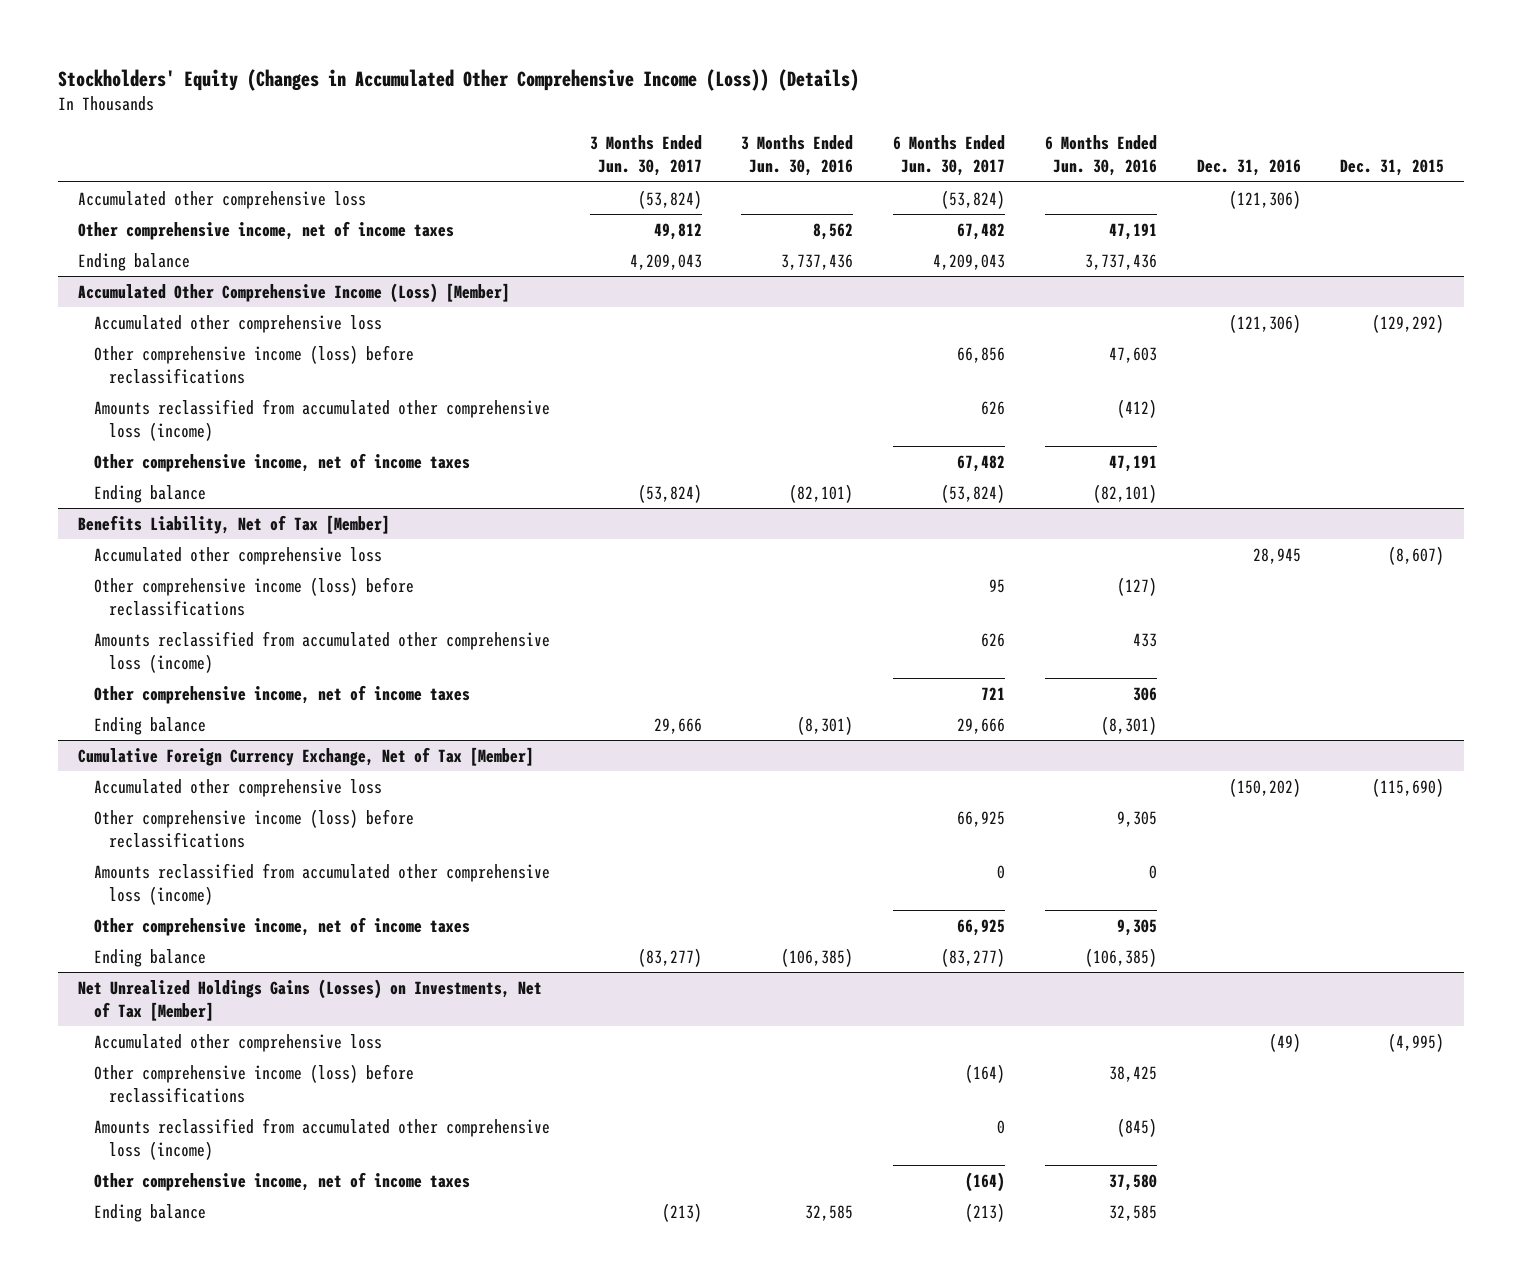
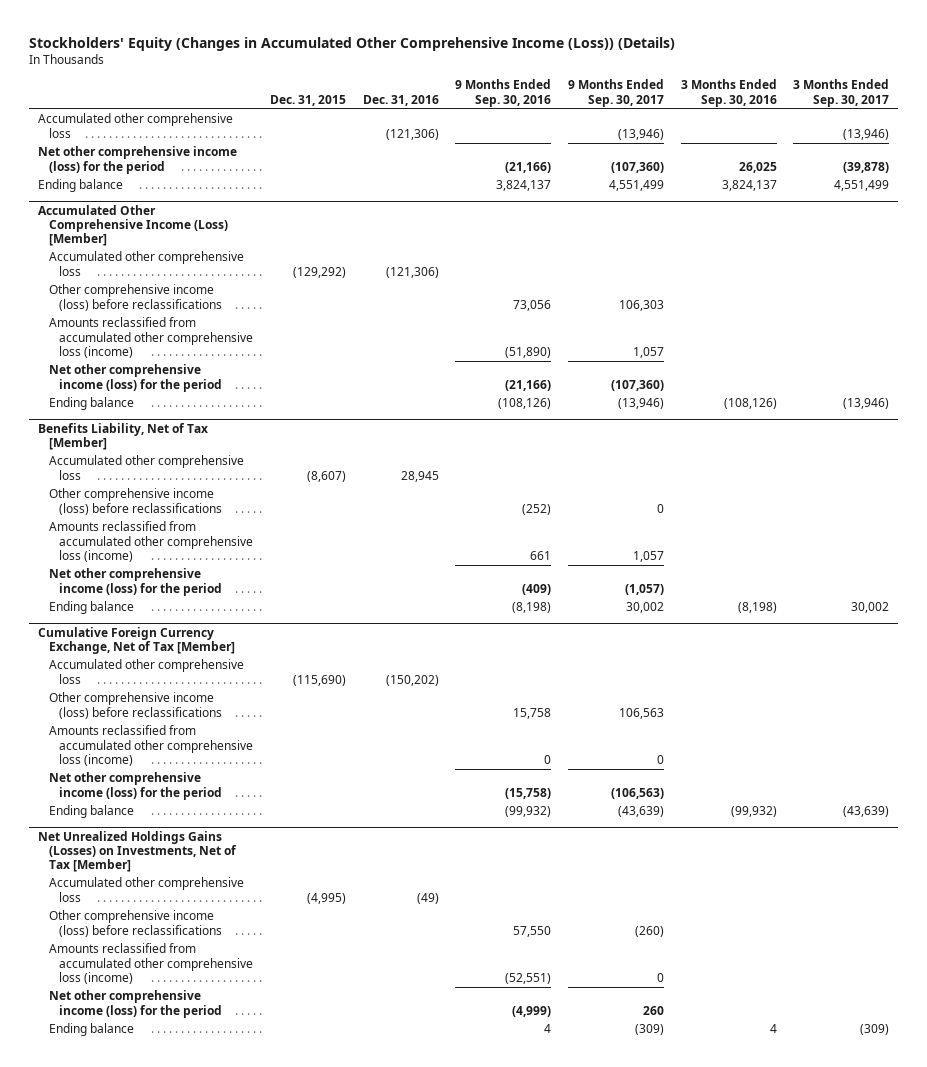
[589,135,702,177] 3 Months Ended Jun. 30, 2017 -> none
[741,135,854,177] 3 Months Ended Jun. 30, 2016 -> none
[893,135,1006,177] 6 Months Ended Jun. 30, 2017 -> none
[1044,135,1157,177] 6 Months Ended Jun. 30, 2016 -> none
none -> [455,79,552,107] 9 Months Ended Sep. 30, 2016
none -> [568,79,665,107] 9 Months Ended Sep. 30, 2017
none -> [680,79,777,107] 3 Months Ended Sep. 30, 2016
none -> [793,79,890,107] 3 Months Ended Sep. 30, 2017
[78,220,455,240] Other comprehensive income, net of income taxes -> [37,146,237,174] Net other comprehensive income (loss) for the period
[93,452,470,472] Other comprehensive income, net of income taxes -> [48,364,223,392] Net other comprehensive income (loss) for the period
[93,684,470,704] Other comprehensive income, net of income taxes -> [48,568,223,596] Net other comprehensive income (loss) for the period
[93,916,470,936] Other comprehensive income, net of income taxes -> [48,772,223,800] Net other comprehensive income (loss) for the period
[93,1171,470,1191] Other comprehensive income, net of income taxes -> [48,990,223,1018] Net other comprehensive income (loss) for the period

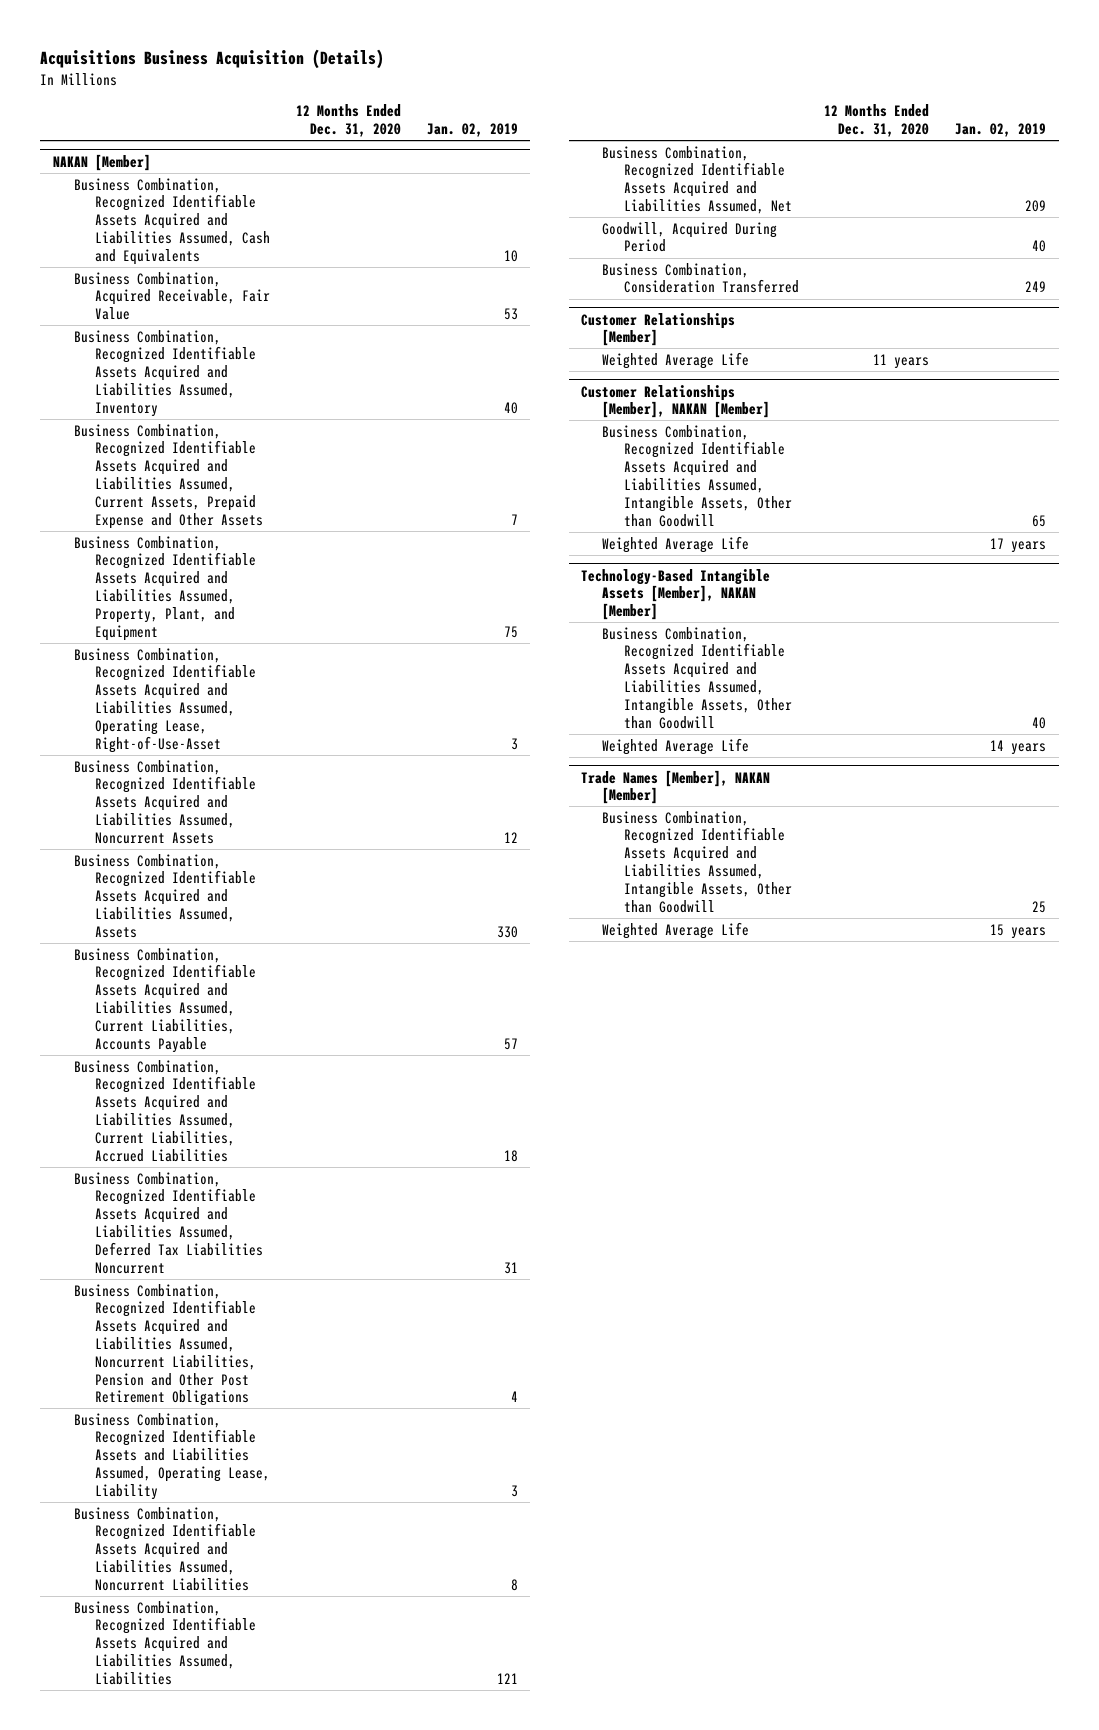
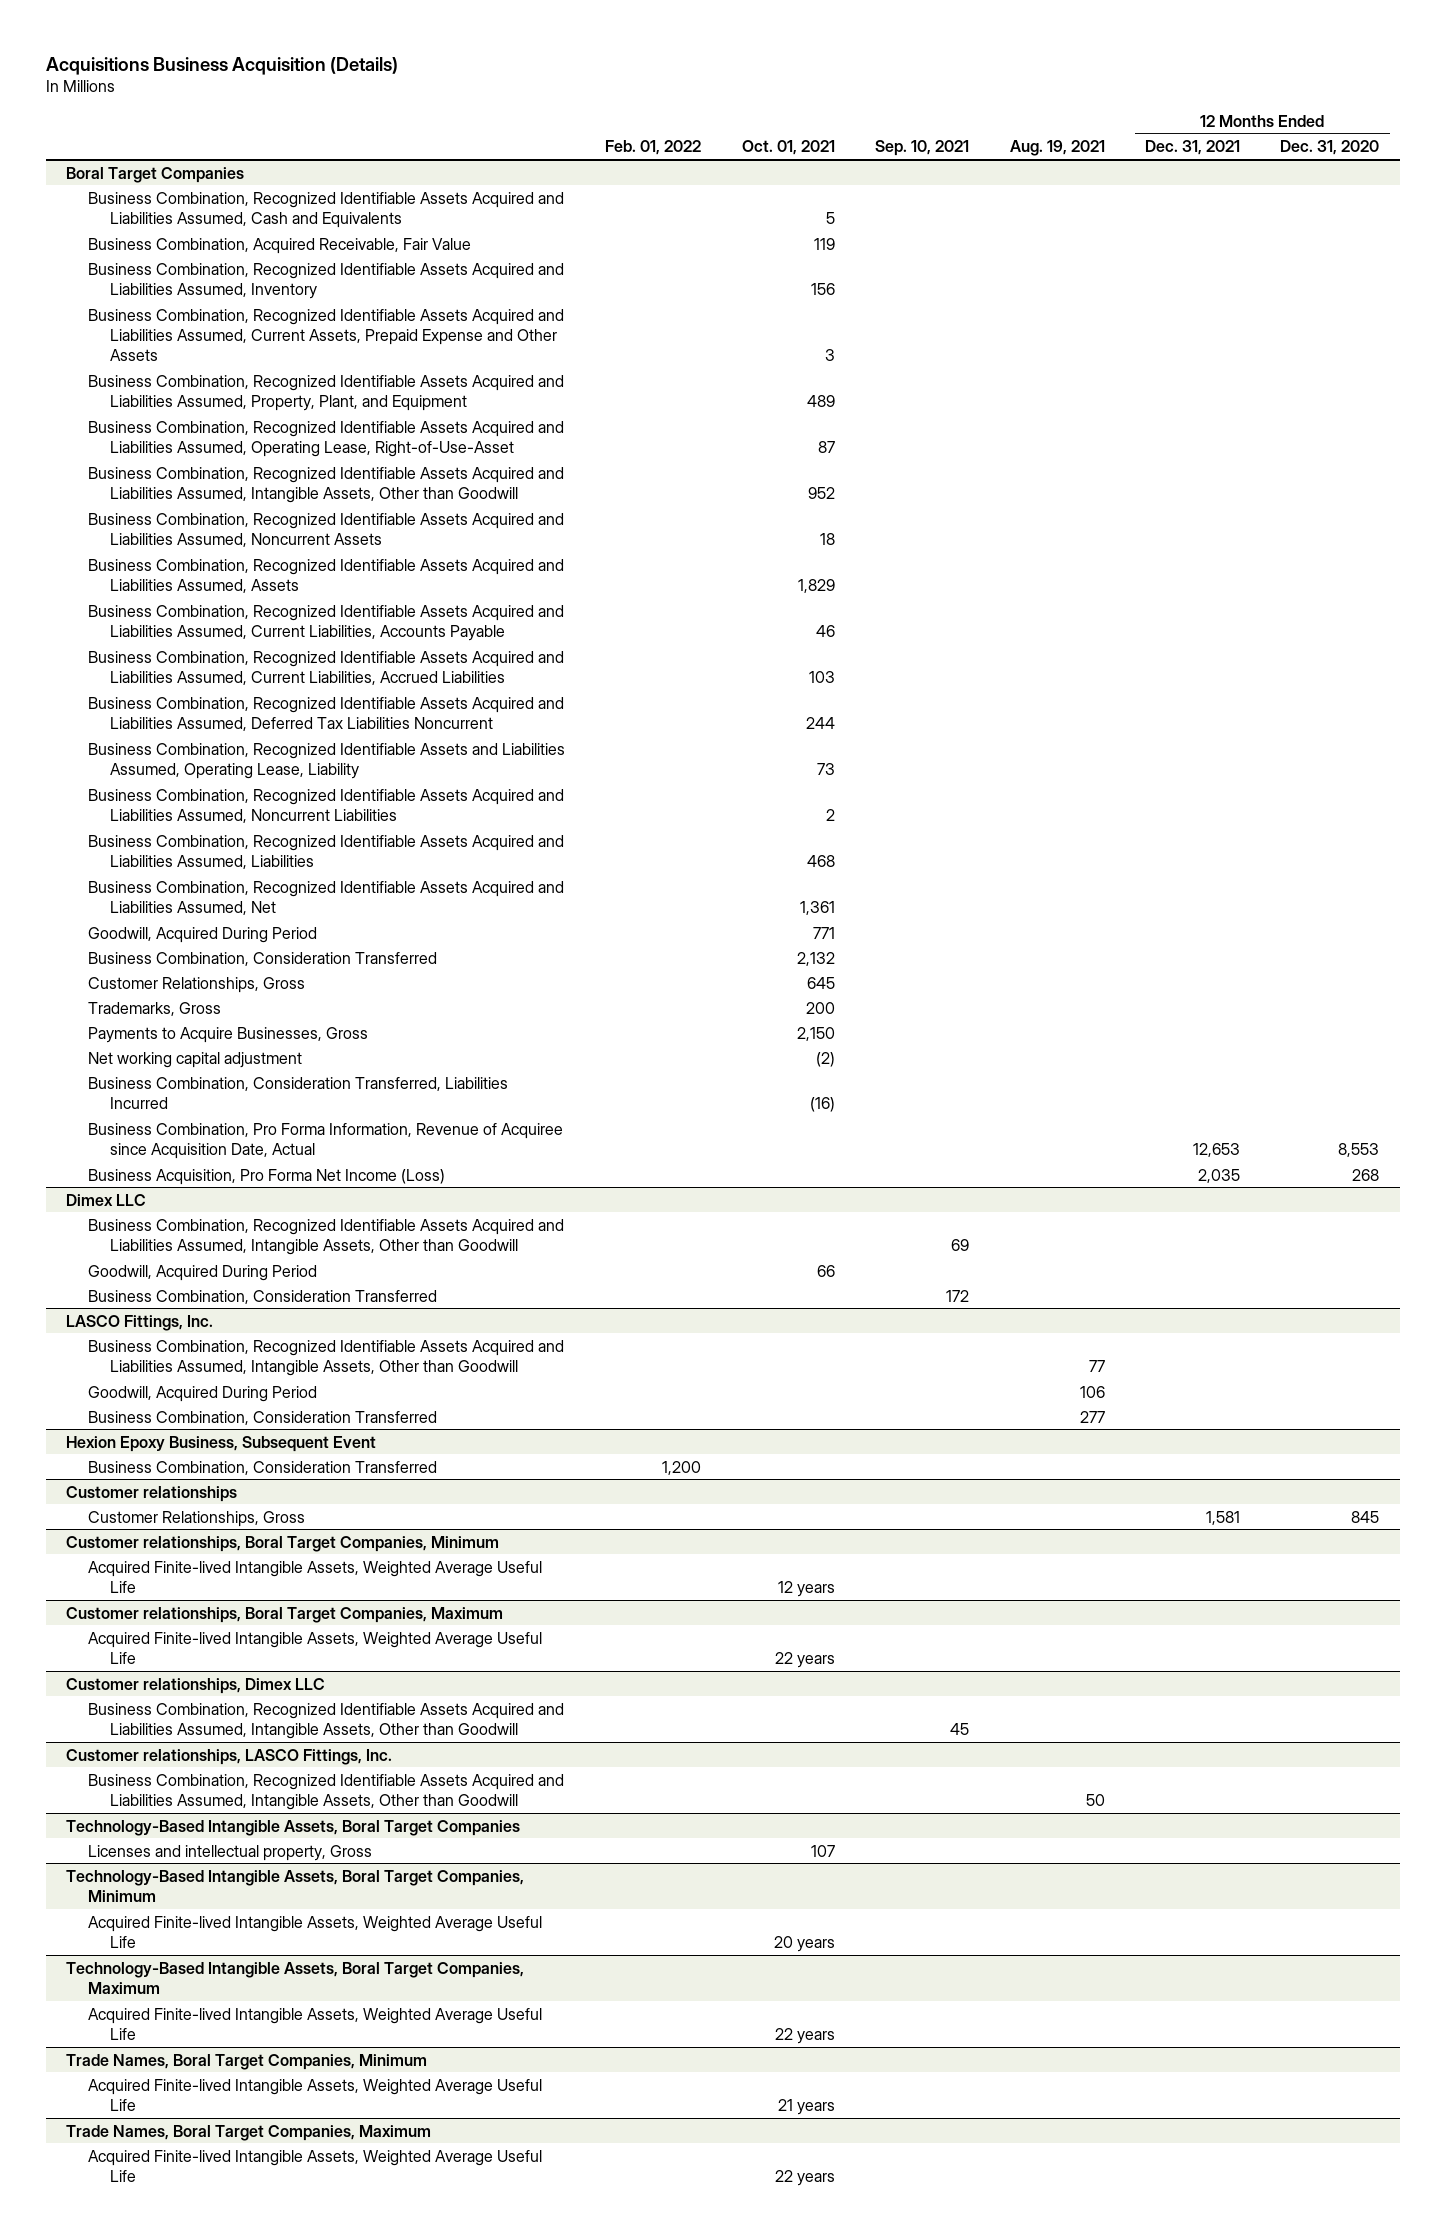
[426,123,518,138] Jan. 02, 2019 -> none
none -> [605,140,702,156] Feb. 01, 2022
none -> [741,140,835,156] Oct. 01, 2021
none -> [875,140,970,157] Sep. 10, 2021
none -> [1009,140,1105,157] Aug. 19, 2021
none -> [1145,140,1241,156] Dec. 31, 2021
[53,153,152,171] NAKAN [Member] -> none
[74,177,271,265] Business Combination, Recognized Identifiable Assets Acquired and Liabilities Assumed, Cash and Equivalents -> none
[74,271,271,321] Business Combination, Acquired Receivable, Fair Value -> none
[74,329,257,417] Business Combination, Recognized Identifiable Assets Acquired and Liabilities Assumed, Inventory -> none
[74,423,264,529] Business Combination, Recognized Identifiable Assets Acquired and Liabilities Assumed, Current Assets, Prepaid Expense and Other Assets -> none
[74,535,257,641] Business Combination, Recognized Identifiable Assets Acquired and Liabilities Assumed, Property, Plant, and Equipment -> none
[74,647,257,753] Business Combination, Recognized Identifiable Assets Acquired and Liabilities Assumed, Operating Lease, Right-of-Use-Asset -> none
[74,759,257,844] Business Combination, Recognized Identifiable Assets Acquired and Liabilities Assumed, Noncurrent Assets -> none
[74,853,257,938] Business Combination, Recognized Identifiable Assets Acquired and Liabilities Assumed, Assets -> none
[74,947,257,1053] Business Combination, Recognized Identifiable Assets Acquired and Liabilities Assumed, Current Liabilities, Accounts Payable -> none
[74,1059,257,1162] Business Combination, Recognized Identifiable Assets Acquired and Liabilities Assumed, Current Liabilities, Accrued Liabilities -> none
[74,1171,264,1274] Business Combination, Recognized Identifiable Assets Acquired and Liabilities Assumed, Deferred Tax Liabilities Noncurrent -> none
[74,1283,257,1407] Business Combination, Recognized Identifiable Assets Acquired and Liabilities Assumed, Noncurrent Liabilities, Pension and Other Post Retirement Obligations -> none
[74,1412,271,1500] Business Combination, Recognized Identifiable Assets and Liabilities Assumed, Operating Lease, Liability -> none
[74,1506,257,1591] Business Combination, Recognized Identifiable Assets Acquired and Liabilities Assumed, Noncurrent Liabilities -> none
[74,1600,257,1685] Business Combination, Recognized Identifiable Assets Acquired and Liabilities Assumed, Liabilities -> none
[602,145,792,214] Business Combination, Recognized Identifiable Assets Acquired and Liabilities Assumed, Net -> none
[602,221,778,253] Goodwill, Acquired During Period -> none
[602,262,799,294] Business Combination, Consideration Transferred -> none
[602,351,750,369] Weighted Average Life -> none
[581,384,771,419] Customer Relationships [Member], NAKAN [Member] -> none
[602,424,792,527] Business Combination, Recognized Identifiable Assets Acquired and Liabilities Assumed, Intangible Assets, Other than Goodwill -> none
[602,535,750,553] Weighted Average Life -> none
[602,626,792,729] Business Combination, Recognized Identifiable Assets Acquired and Liabilities Assumed, Intangible Assets, Other than Goodwill -> none
[602,737,750,755] Weighted Average Life -> none
[581,769,771,805] Trade Names [Member], NAKAN [Member] -> none
[602,810,792,913] Business Combination, Recognized Identifiable Assets Acquired and Liabilities Assumed, Intangible Assets, Other than Goodwill -> none
[602,921,750,939] Weighted Average Life -> none
none -> [65,166,244,183] Boral Target Companies
none -> [87,191,564,228] Business Combination, Recognized Identifiable Assets Acquired and Liabilities Assumed, Cash and Equivalents
none -> [87,237,471,254] Business Combination, Acquired Receivable, Fair Value
none -> [87,262,564,299] Business Combination, Recognized Identifiable Assets Acquired and Liabilities Assumed, Inventory
none -> [87,308,564,361] Business Combination, Recognized Identifiable Assets Acquired and Liabilities Assumed, Current Assets, Prepaid Expense and Other Assets
none -> [87,374,564,411] Business Combination, Recognized Identifiable Assets Acquired and Liabilities Assumed, Property, Plant, and Equipment
none -> [87,420,564,457] Business Combination, Recognized Identifiable Assets Acquired and Liabilities Assumed, Operating Lease, Right-of-Use-Asset
none -> [87,466,564,503] Business Combination, Recognized Identifiable Assets Acquired and Liabilities Assumed, Intangible Assets, Other than Goodwill
none -> [87,512,564,547] Business Combination, Recognized Identifiable Assets Acquired and Liabilities Assumed, Noncurrent Assets
none -> [87,558,564,593] Business Combination, Recognized Identifiable Assets Acquired and Liabilities Assumed, Assets
none -> [87,604,564,641] Business Combination, Recognized Identifiable Assets Acquired and Liabilities Assumed, Current Liabilities, Accounts Payable
none -> [87,650,564,685] Business Combination, Recognized Identifiable Assets Acquired and Liabilities Assumed, Current Liabilities, Accrued Liabilities
none -> [87,696,564,731] Business Combination, Recognized Identifiable Assets Acquired and Liabilities Assumed, Deferred Tax Liabilities Noncurrent
none -> [87,742,565,779] Business Combination, Recognized Identifiable Assets and Liabilities Assumed, Operating Lease, Liability
none -> [87,788,564,823] Business Combination, Recognized Identifiable Assets Acquired and Liabilities Assumed, Noncurrent Liabilities
none -> [87,834,564,869] Business Combination, Recognized Identifiable Assets Acquired and Liabilities Assumed, Liabilities
none -> [87,880,564,915] Business Combination, Recognized Identifiable Assets Acquired and Liabilities Assumed, Net
none -> [87,926,317,943] Goodwill, Acquired During Period
none -> [87,951,437,966] Business Combination, Consideration Transferred
none -> [87,976,305,993] Customer Relationships, Gross
none -> [87,1001,221,1016] Trademarks, Gross
none -> [87,1026,368,1043] Payments to Acquire Businesses, Gross
none -> [87,1051,302,1068] Net working capital adjustment
none -> [87,1076,508,1109] Business Combination, Consideration Transferred, Liabilities Incurred
none -> [87,1122,563,1159] Business Combination, Pro Forma Information, Revenue of Acquiree since Acquisition Date, Actual
none -> [87,1168,445,1185] Business Acquisition, Pro Forma Net Income (Loss)
none -> [65,1193,146,1206] Dimex LLC
none -> [87,1218,564,1255] Business Combination, Recognized Identifiable Assets Acquired and Liabilities Assumed, Intangible Assets, Other than Goodwill
none -> [87,1264,317,1281] Goodwill, Acquired During Period
none -> [87,1289,437,1304] Business Combination, Consideration Transferred
none -> [65,1314,213,1331] LASCO Fittings, Inc.
none -> [87,1339,564,1376] Business Combination, Recognized Identifiable Assets Acquired and Liabilities Assumed, Intangible Assets, Other than Goodwill
none -> [87,1385,317,1402] Goodwill, Acquired During Period
none -> [87,1410,437,1425] Business Combination, Consideration Transferred
none -> [65,1435,376,1452] Hexion Epoxy Business, Subsequent Event
none -> [87,1460,437,1475] Business Combination, Consideration Transferred
[581,312,736,347] Customer Relationships [Member] -> [65,1485,237,1502] Customer relationships
none -> [87,1510,305,1527] Customer Relationships, Gross
none -> [65,1535,499,1552] Customer relationships, Boral Target Companies, Minimum
none -> [87,1560,542,1593] Acquired Finite-lived Intangible Assets, Weighted Average Useful Life
none -> [65,1606,503,1623] Customer relationships, Boral Target Companies, Maximum
none -> [87,1631,542,1664] Acquired Finite-lived Intangible Assets, Weighted Average Useful Life
none -> [65,1677,325,1694] Customer relationships, Dimex LLC
none -> [87,1702,564,1739] Business Combination, Recognized Identifiable Assets Acquired and Liabilities Assumed, Intangible Assets, Other than Goodwill
none -> [65,1748,392,1765] Customer relationships, LASCO Fittings, Inc.
none -> [87,1773,564,1810] Business Combination, Recognized Identifiable Assets Acquired and Liabilities Assumed, Intangible Assets, Other than Goodwill
[581,568,771,621] Technology-Based Intangible Assets [Member], NAKAN [Member] -> [65,1819,520,1836] Technology-Based Intangible Assets, Boral Target Companies
none -> [87,1844,372,1861] Licenses and intellectual property, Gross
none -> [65,1869,524,1902] Technology-Based Intangible Assets, Boral Target Companies, Minimum
none -> [87,1915,542,1948] Acquired Finite-lived Intangible Assets, Weighted Average Useful Life
none -> [65,1961,524,1994] Technology-Based Intangible Assets, Boral Target Companies, Maximum
none -> [87,2007,542,2040] Acquired Finite-lived Intangible Assets, Weighted Average Useful Life
none -> [65,2053,427,2070] Trade Names, Boral Target Companies, Minimum
none -> [87,2078,542,2111] Acquired Finite-lived Intangible Assets, Weighted Average Useful Life
none -> [65,2124,431,2141] Trade Names, Boral Target Companies, Maximum
none -> [87,2149,542,2182] Acquired Finite-lived Intangible Assets, Weighted Average Useful Life

